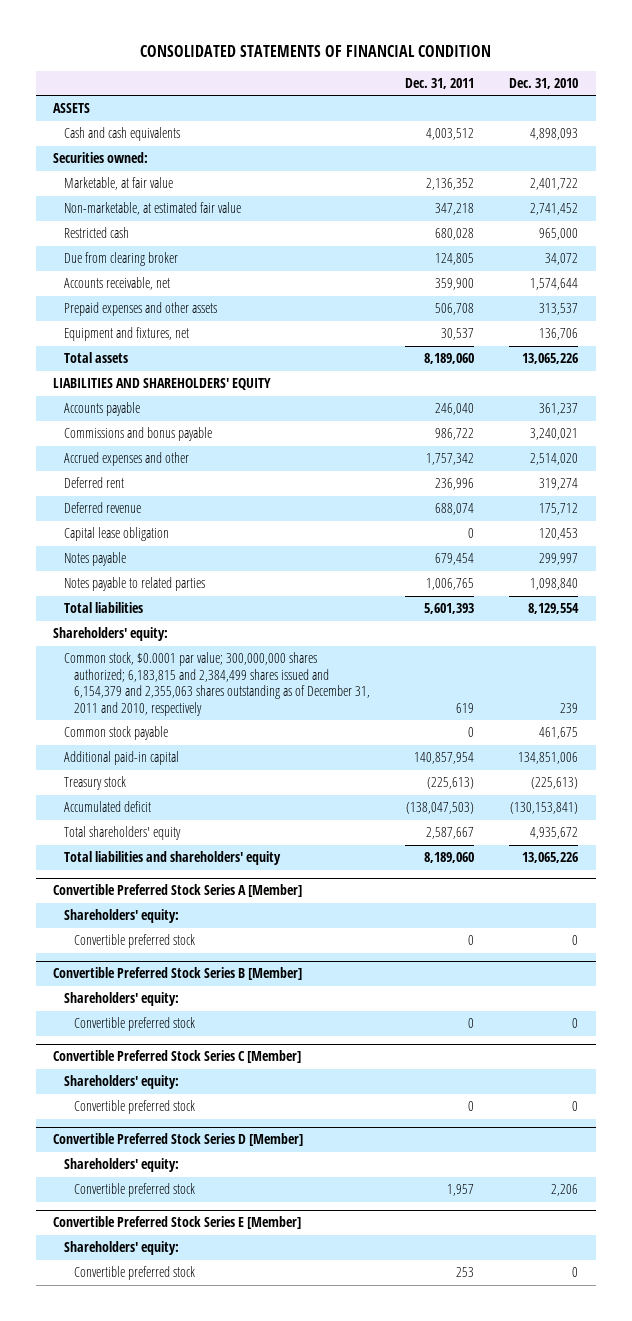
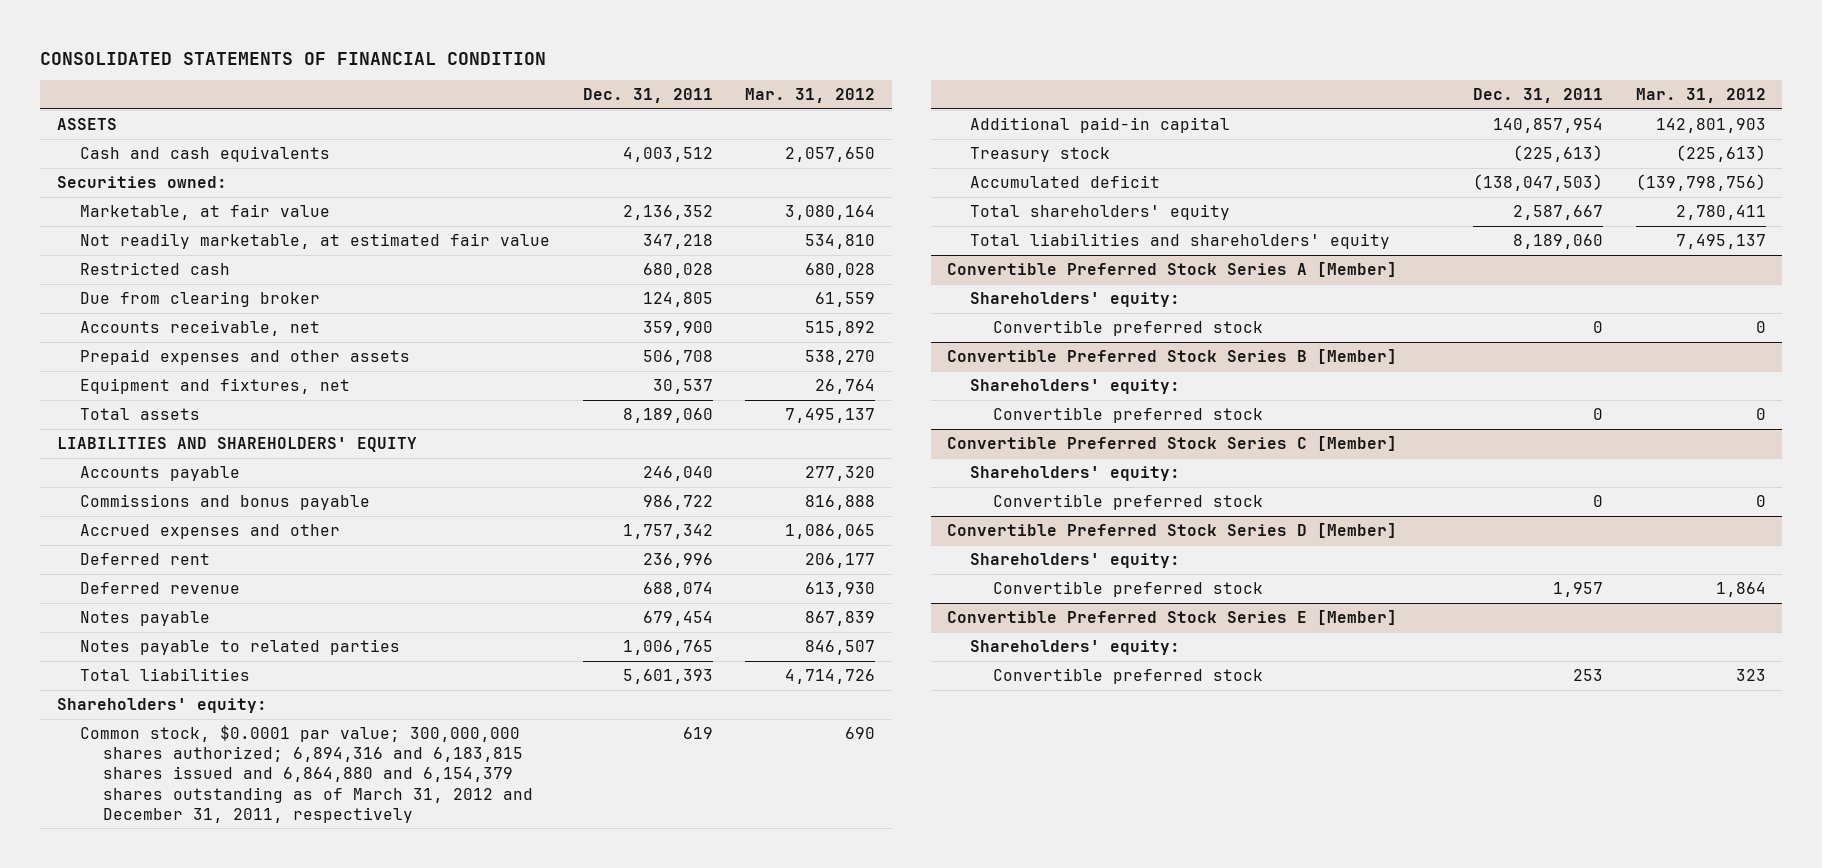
[509,77,579,89] Dec. 31, 2010 -> none
none -> [745,88,876,104] Mar. 31, 2012
[63,202,241,216] Non-marketable, at estimated fair value -> [79,232,550,249] Not readily marketable, at estimated fair value
[63,527,169,542] Capital lease obligation -> none
[63,726,168,741] Common stock payable -> none
[63,652,370,716] Common stock, $0.0001 par value; 300,000,000 shares authorized; 6,183,815 and 2,384,499 shares issued and 6,154,379 and 2,355,063 shares outstanding as of December 31, 2011 and 2010, respectively -> [79,724,534,823] Common stock, $0.0001 par value; 300,000,000 shares authorized; 6,894,316 and 6,183,815 shares issued and 6,864,880 and 6,154,379 shares outstanding as of March 31, 2012 and December 31, 2011, respectively

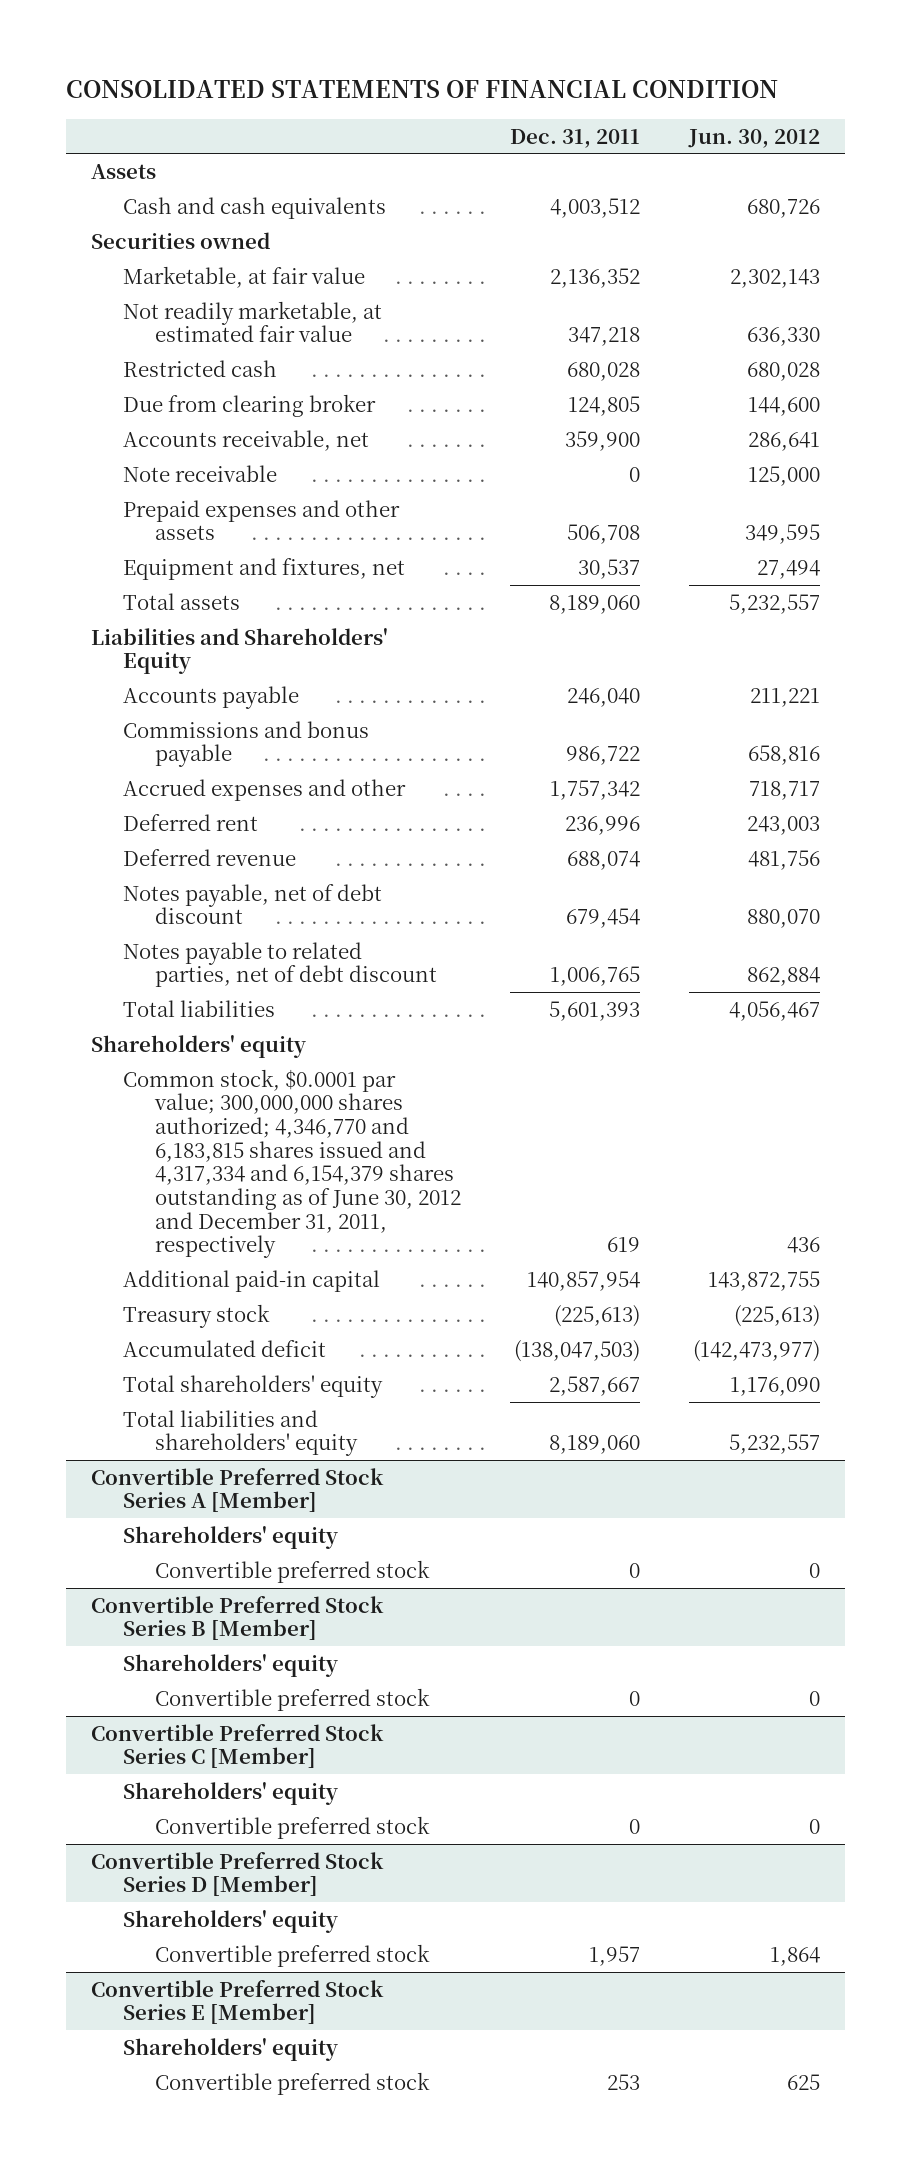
[745,88,876,104] Mar. 31, 2012 -> none
none -> [688,128,821,148] Jun. 30, 2012
[56,117,117,130] ASSETS -> [90,163,156,179] Assets
[56,175,227,188] Securities owned: -> [90,231,270,249] Securities owned
none -> [123,464,278,482] Note receivable
[56,436,417,452] LIABILITIES AND SHAREHOLDERS' EQUITY -> [90,627,388,675] Liabilities and Shareholders' Equity
[79,610,210,626] Notes payable -> [123,883,383,925] Notes payable, net of debt discount
[79,638,400,655] Notes payable to related parties -> [123,941,438,988] Notes payable to related parties, net of debt discount
[56,697,267,713] Shareholders' equity: -> [90,1034,306,1058] Shareholders' equity
[79,724,534,823] Common stock, $0.0001 par value; 300,000,000 shares authorized; 6,894,316 and 6,183,815 shares issued and 6,864,880 and 6,154,379 shares outstanding as of March 31, 2012 and December 31, 2011, respectively -> [123,1068,462,1259] Common stock, $0.0001 par value; 300,000,000 shares authorized; 4,346,770 and 6,183,815 shares issued and 4,317,334 and 6,154,379 shares outstanding as of June 30, 2012 and December 31, 2011, respectively
[970,291,1181,307] Shareholders' equity: -> [123,1525,339,1549] Shareholders' equity
[970,378,1181,394] Shareholders' equity: -> [123,1653,339,1677] Shareholders' equity
[970,465,1181,481] Shareholders' equity: -> [123,1781,339,1805] Shareholders' equity
[970,552,1181,568] Shareholders' equity: -> [123,1909,339,1933] Shareholders' equity
[970,639,1181,655] Shareholders' equity: -> [123,2037,339,2061] Shareholders' equity

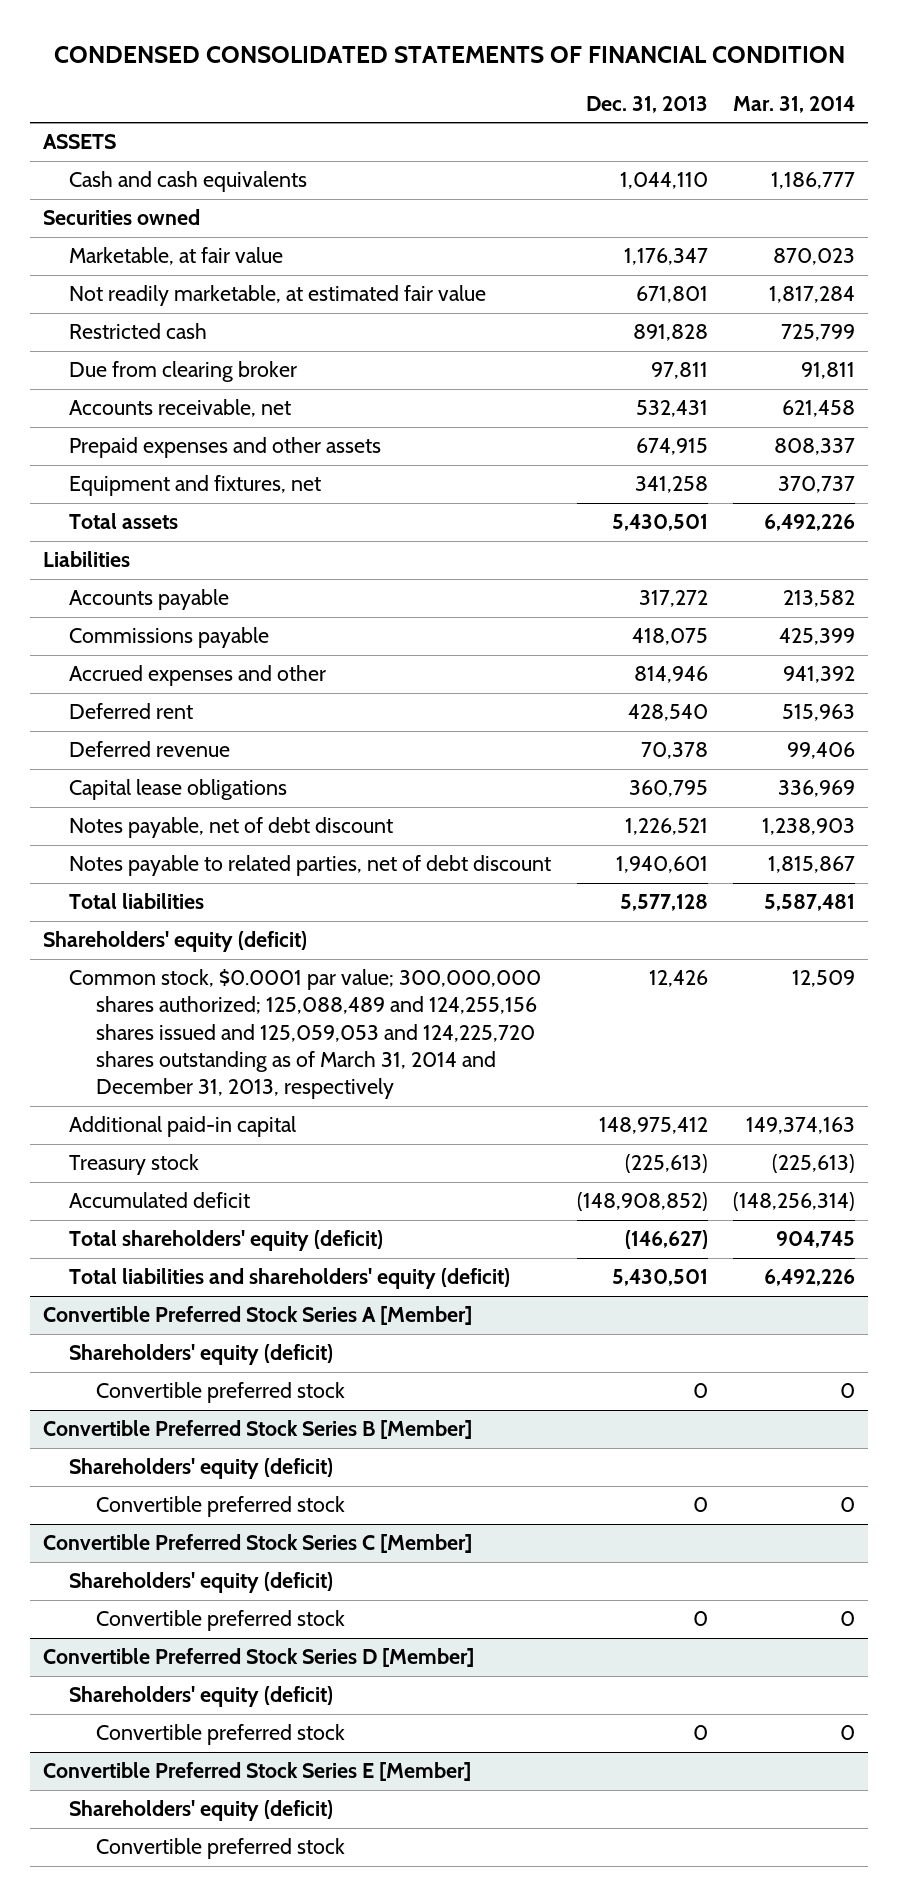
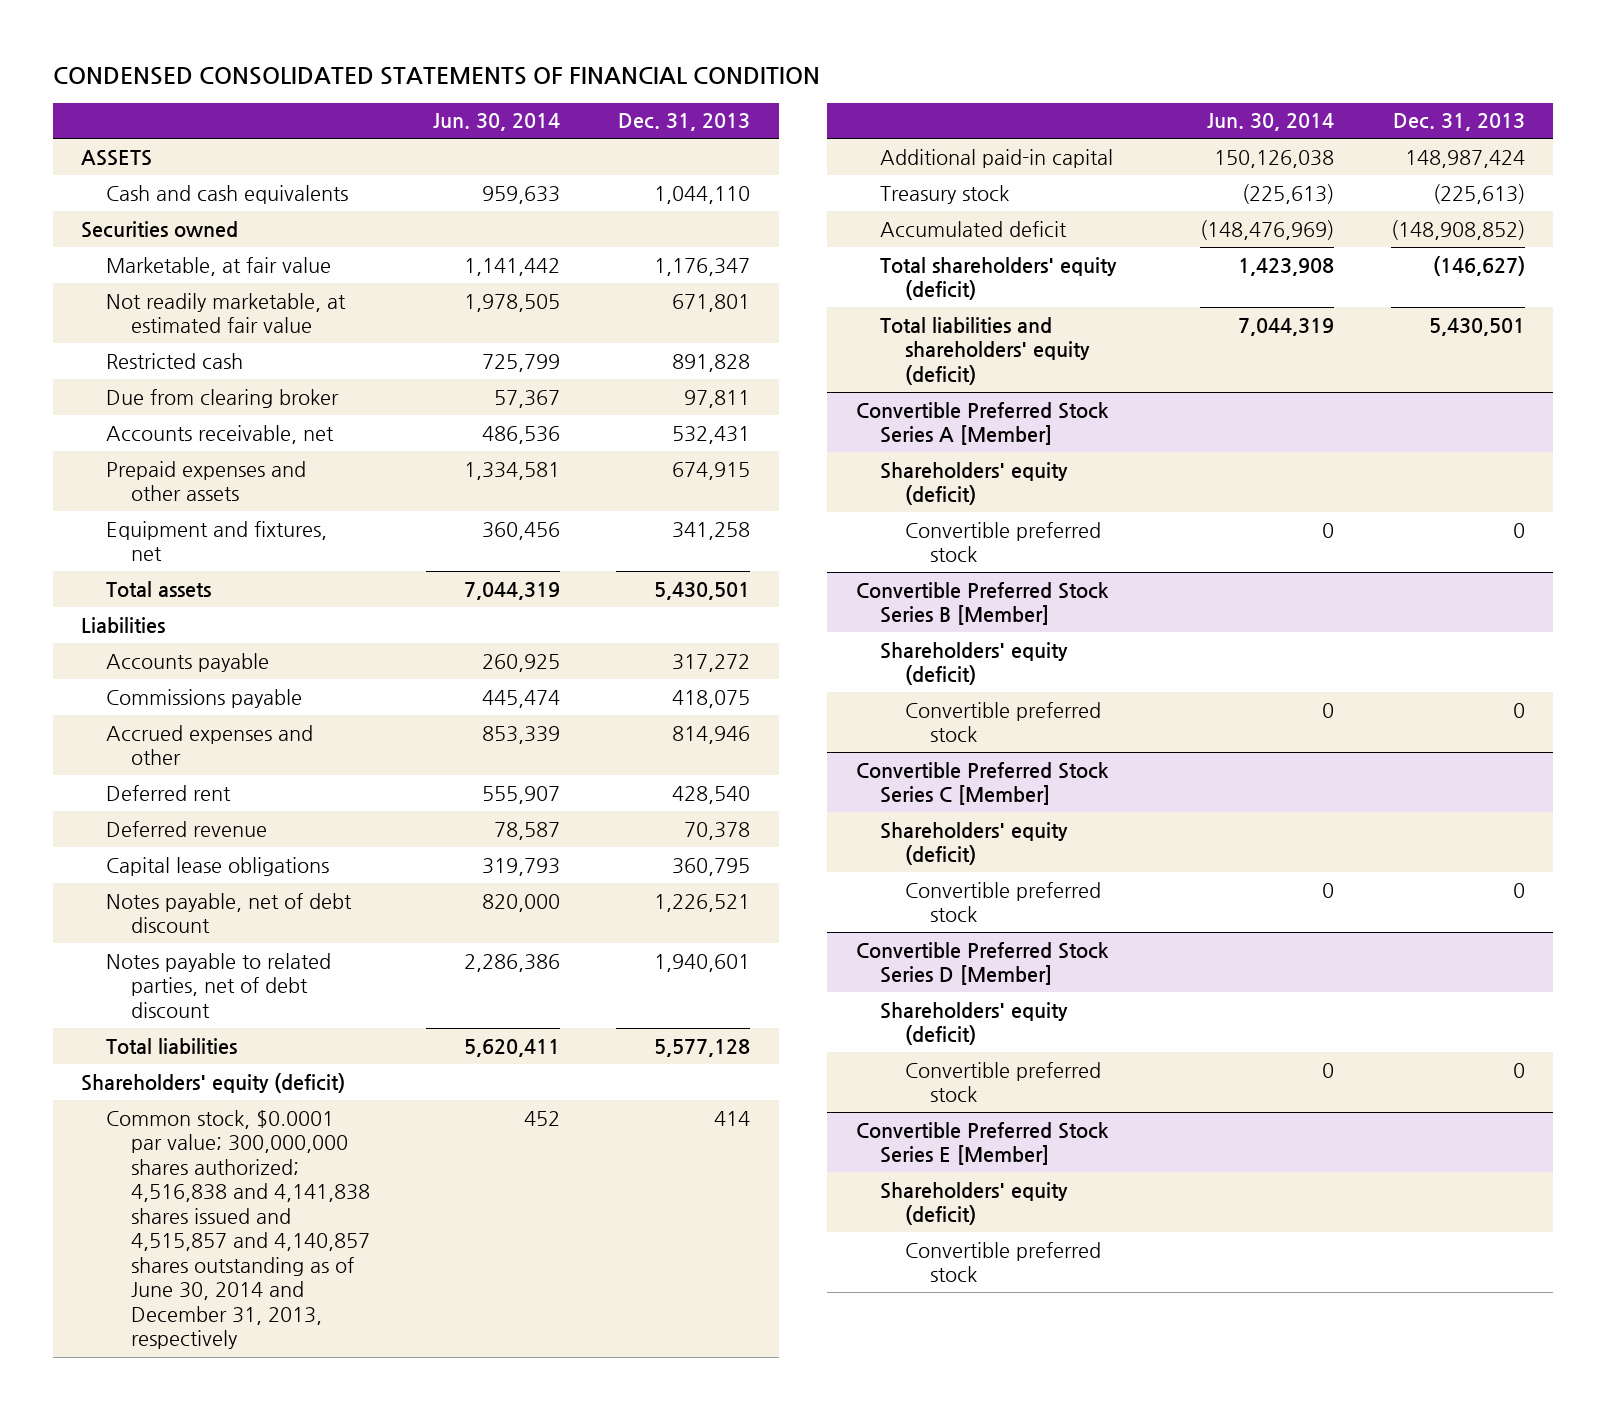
[733,95,856,113] Mar. 31, 2014 -> none
none -> [433,113,561,132] Jun. 30, 2014
[69,969,542,1100] Common stock, $0.0001 par value; 300,000,000 shares authorized; 125,088,489 and 124,255,156 shares issued and 125,059,053 and 124,225,720 shares outstanding as of March 31, 2014 and December 31, 2013, respectively -> [105,1109,370,1350] Common stock, $0.0001 par value; 300,000,000 shares authorized; 4,516,838 and 4,141,838 shares issued and 4,515,857 and 4,140,857 shares outstanding as of June 30, 2014 and December 31, 2013, respectively
[648,970,708,988] 12,426 -> [714,1110,751,1126] 414
[598,1117,708,1135] 148,975,412 -> [1404,149,1525,168] 148,987,424

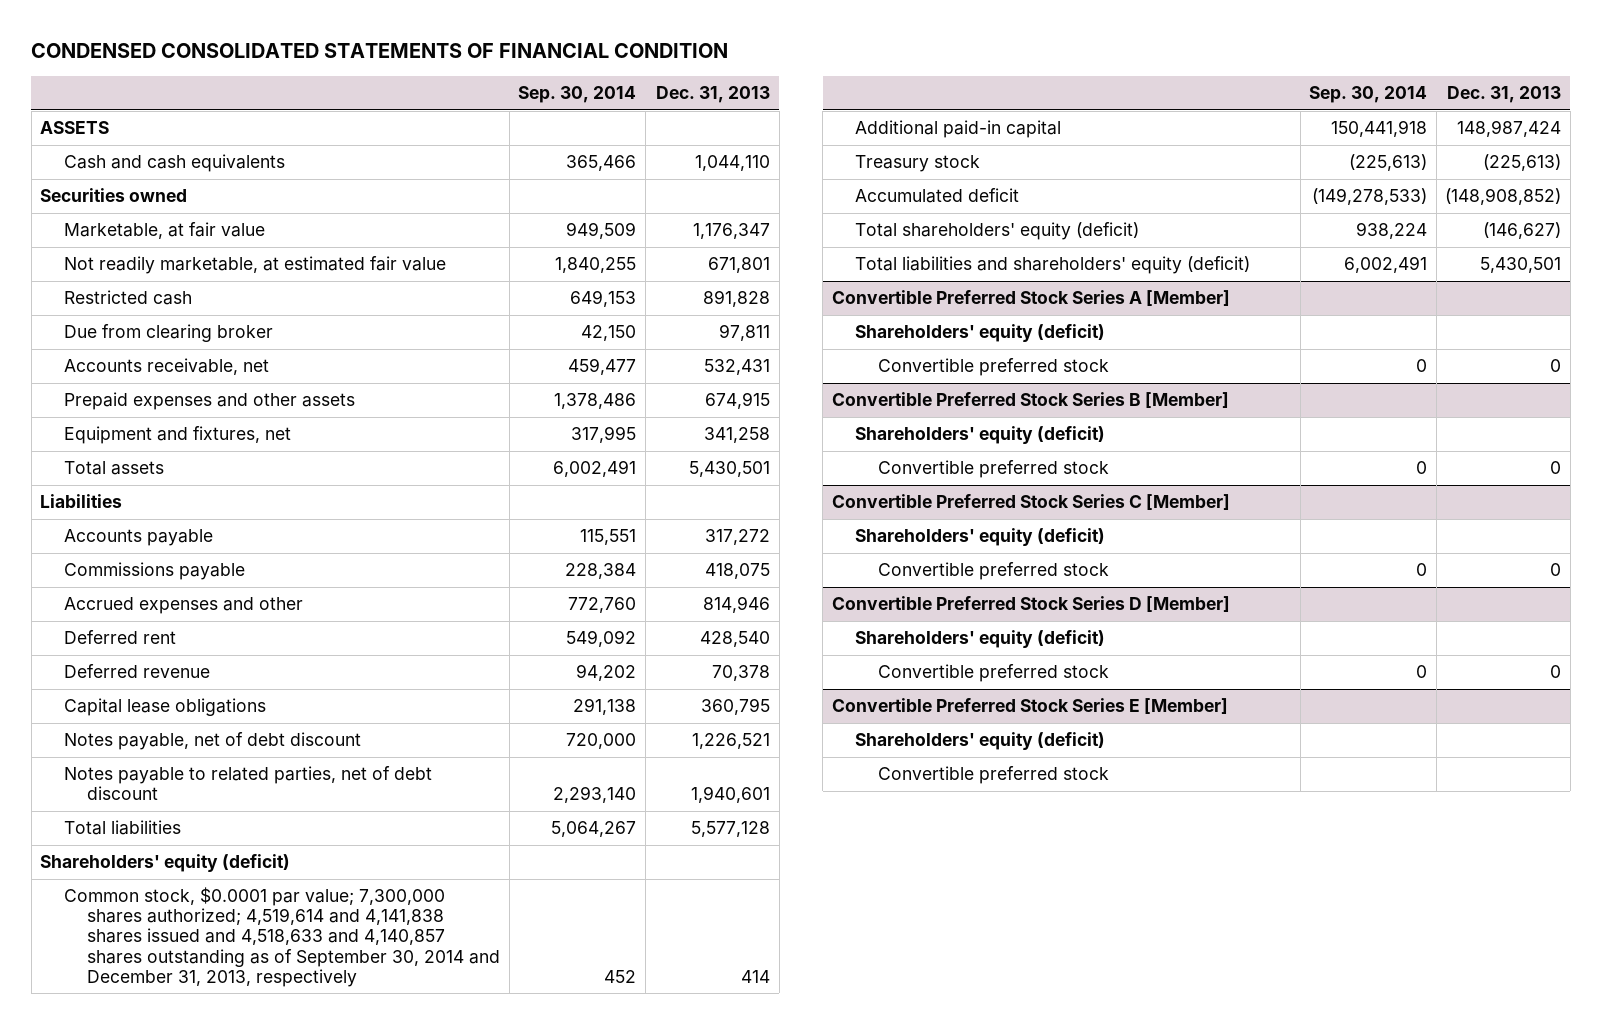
[433,113,561,132] Jun. 30, 2014 -> none
none -> [518,86,637,104] Sep. 30, 2014
[105,1109,370,1350] Common stock, $0.0001 par value; 300,000,000 shares authorized; 4,516,838 and 4,141,838 shares issued and 4,515,857 and 4,140,857 shares outstanding as of June 30, 2014 and December 31, 2013, respectively -> [63,887,501,987] Common stock, $0.0001 par value; 7,300,000 shares authorized; 4,519,614 and 4,141,838 shares issued and 4,518,633 and 4,140,857 shares outstanding as of September 30, 2014 and December 31, 2013, respectively

